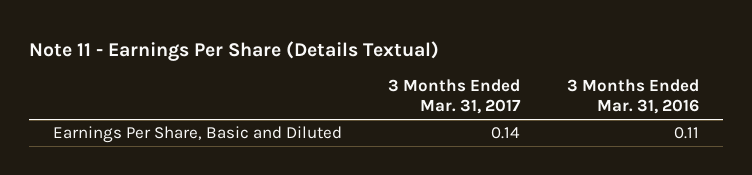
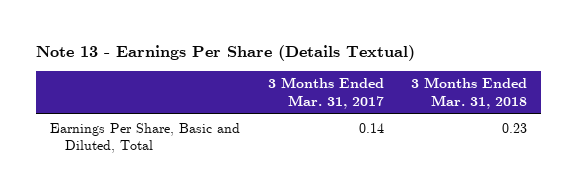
[29,40,440,61] Note 11 - Earnings Per Share (Details Textual) -> [35,45,415,62] Note 13 - Earnings Per Share (Details Textual)
[567,79,700,115] 3 Months Ended Mar. 31, 2016 -> none
none -> [411,77,528,109] 3 Months Ended Mar. 31, 2018
[52,126,342,144] Earnings Per Share, Basic and Diluted -> [49,122,240,153] Earnings Per Share, Basic and Diluted, Total

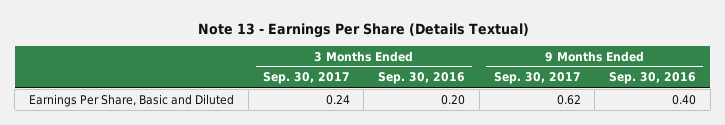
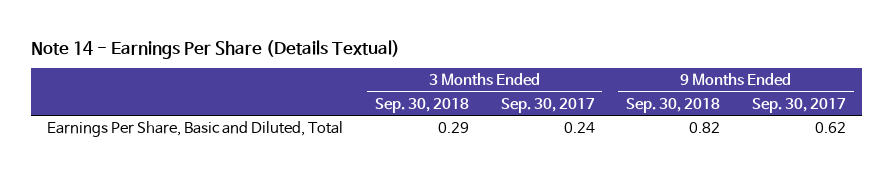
[197,22,529,38] Note 13 - Earnings Per Share (Details Textual) -> [31,39,401,59] Note 14 - Earnings Per Share (Details Textual)
[378,72,466,85] Sep. 30, 2016 -> none
[609,72,697,85] Sep. 30, 2016 -> none
none -> [374,97,469,113] Sep. 30, 2018
none -> [626,97,721,113] Sep. 30, 2018
[29,93,235,107] Earnings Per Share, Basic and Diluted -> [47,120,344,137] Earnings Per Share, Basic and Diluted, Total

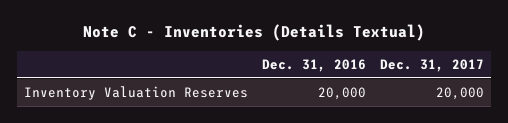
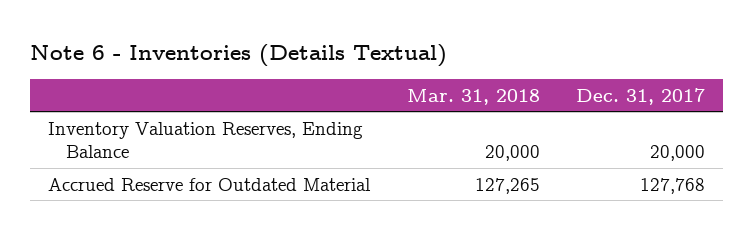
[83,24,426,42] Note C - Inventories (Details Textual) -> [30,43,448,67] Note 6 - Inventories (Details Textual)
[262,58,367,72] Dec. 31, 2016 -> none
none -> [406,88,540,105] Mar. 31, 2018
[23,86,248,101] Inventory Valuation Reserves -> [48,121,364,159] Inventory Valuation Reserves, Ending Balance
none -> [48,177,372,191] Accrued Reserve for Outdated Material

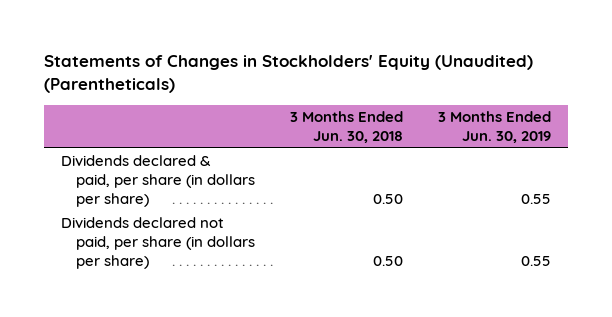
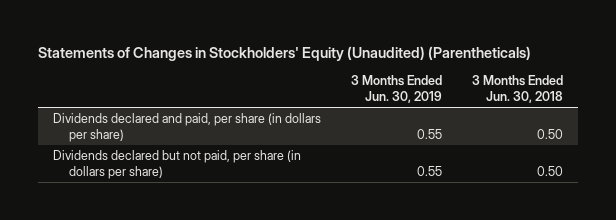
[61,155,256,208] Dividends declared & paid, per share (in dollars per share) -> [53,113,322,142] Dividends declared and paid, per share (in dollars per share)
[61,217,256,270] Dividends declared not paid, per share (in dollars per share) -> [53,150,302,179] Dividends declared but not paid, per share (in dollars per share)

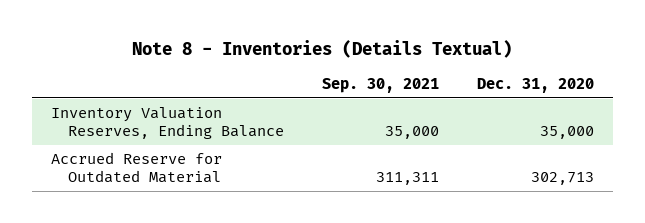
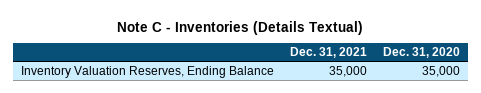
[132,40,513,59] Note 8 - Inventories (Details Textual) -> [117,20,364,35] Note C - Inventories (Details Textual)
[322,78,440,94] Sep. 30, 2021 -> none
none -> [289,47,367,59] Dec. 31, 2021
[50,152,222,183] Accrued Reserve for Outdated Material -> none

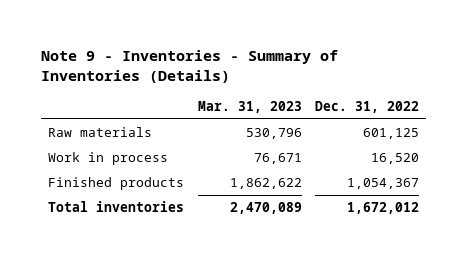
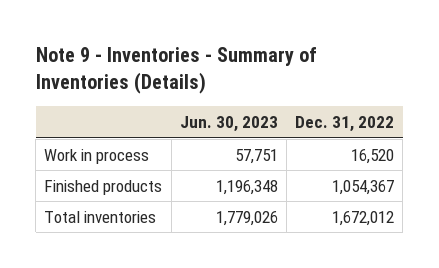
[197,100,302,113] Mar. 31, 2023 -> none
none -> [179,116,278,133] Jun. 30, 2023
[47,127,152,138] Raw materials -> none

